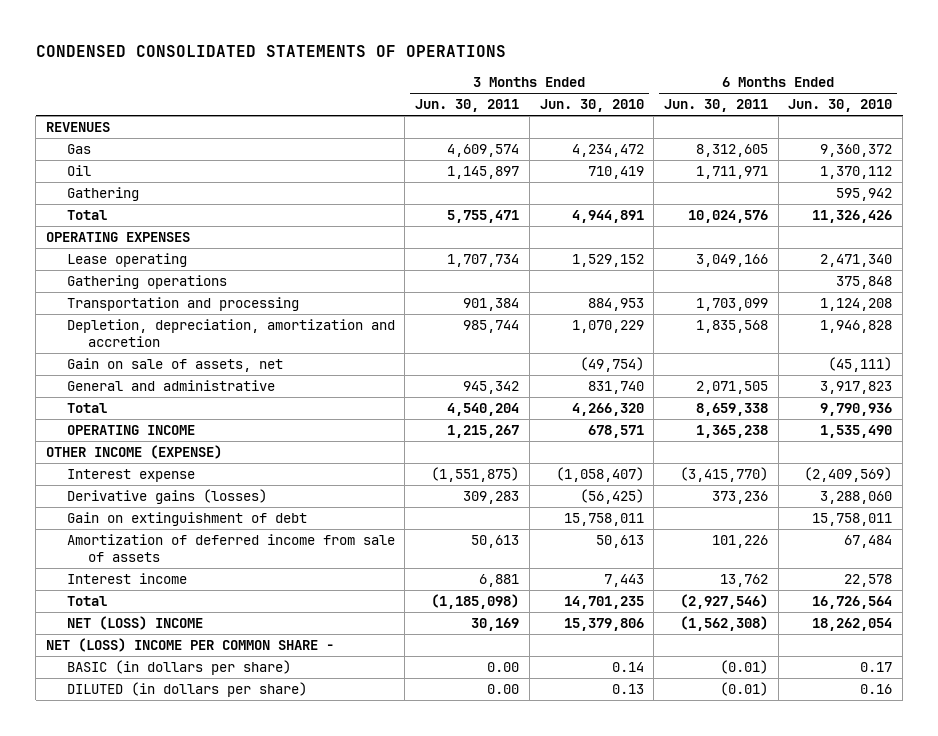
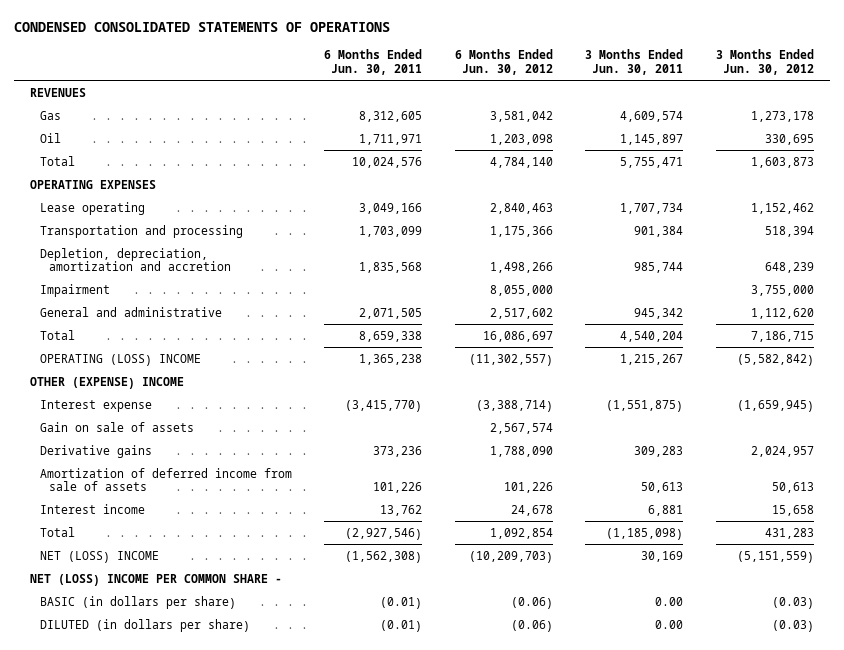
[539,99,644,113] Jun. 30, 2010 -> none
[788,99,893,113] Jun. 30, 2010 -> none
none -> [454,49,553,75] 6 Months Ended Jun. 30, 2012
none -> [715,49,814,75] 3 Months Ended Jun. 30, 2012
[66,187,139,202] Gathering -> none
[66,275,227,290] Gathering operations -> none
[66,358,283,373] Gain on sale of assets, net -> none
none -> [39,283,110,297] Impairment
[66,425,195,436] OPERATING INCOME -> [39,353,201,366] OPERATING (LOSS) INCOME
[45,445,222,460] OTHER INCOME (EXPENSE) -> [30,376,185,389] OTHER (EXPENSE) INCOME
[66,512,307,527] Gain on extinguishment of debt -> none
none -> [39,421,194,432] Gain on sale of assets
[66,489,267,505] Derivative gains (losses) -> [39,444,152,458] Derivative gains

